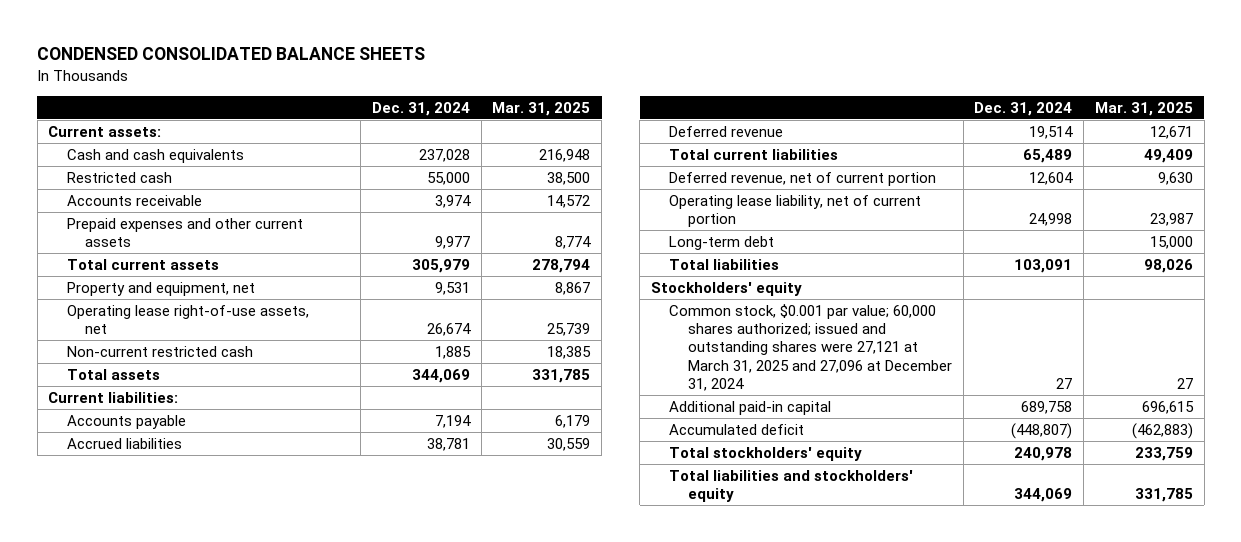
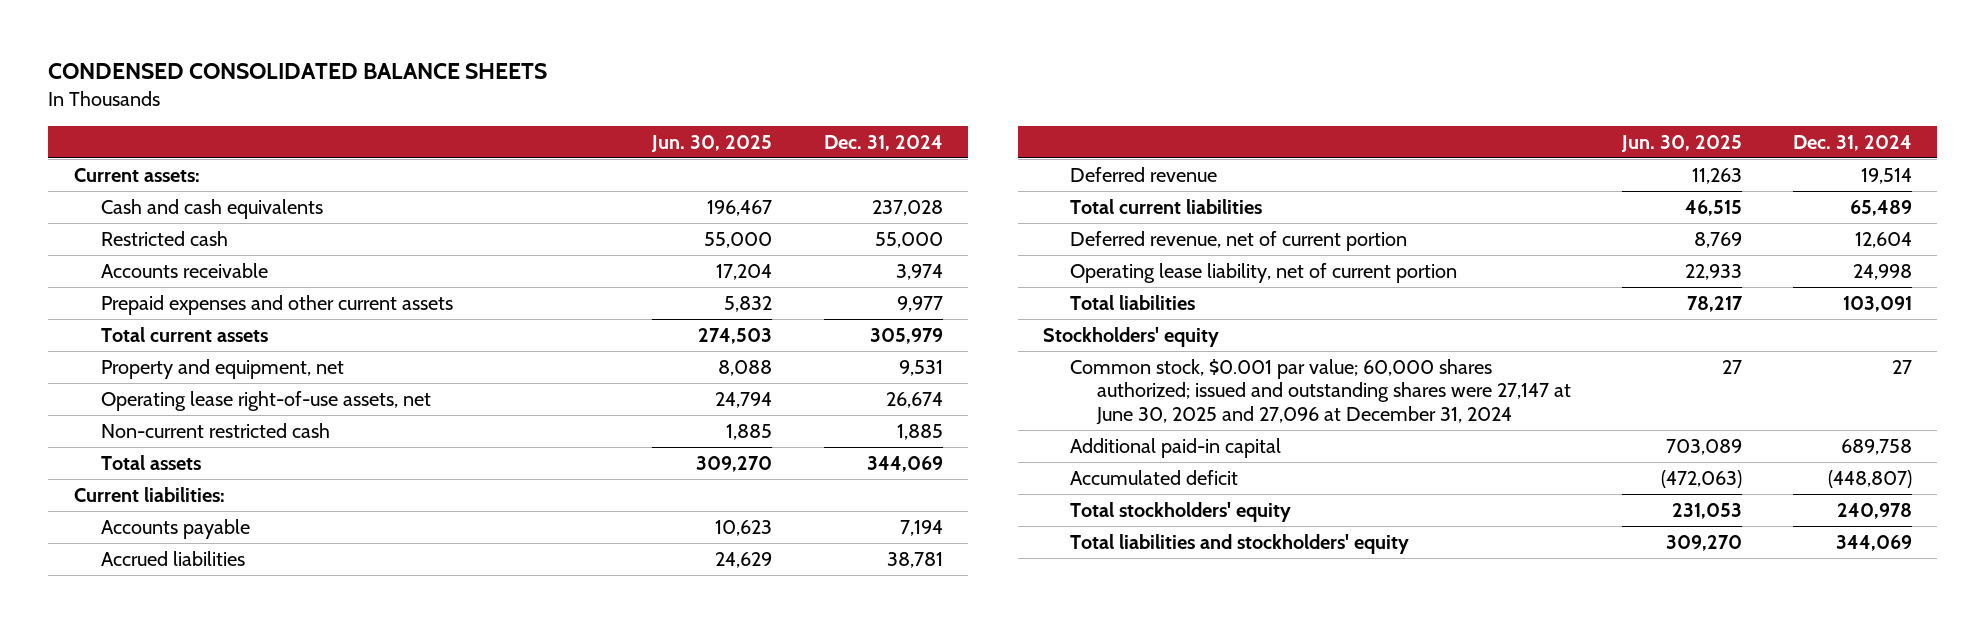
[492,101,591,116] Mar. 31, 2025 -> none
none -> [651,134,773,152] Jun. 30, 2025
[669,235,775,250] Long-term debt -> none
[669,303,952,391] Common stock, $0.001 par value; 60,000 shares authorized; issued and outstanding shares were 27,121 at March 31, 2025 and 27,096 at December 31, 2024 -> [1070,358,1571,425] Common stock, $0.001 par value; 60,000 shares authorized; issued and outstanding shares were 27,147 at June 30, 2025 and 27,096 at December 31, 2024

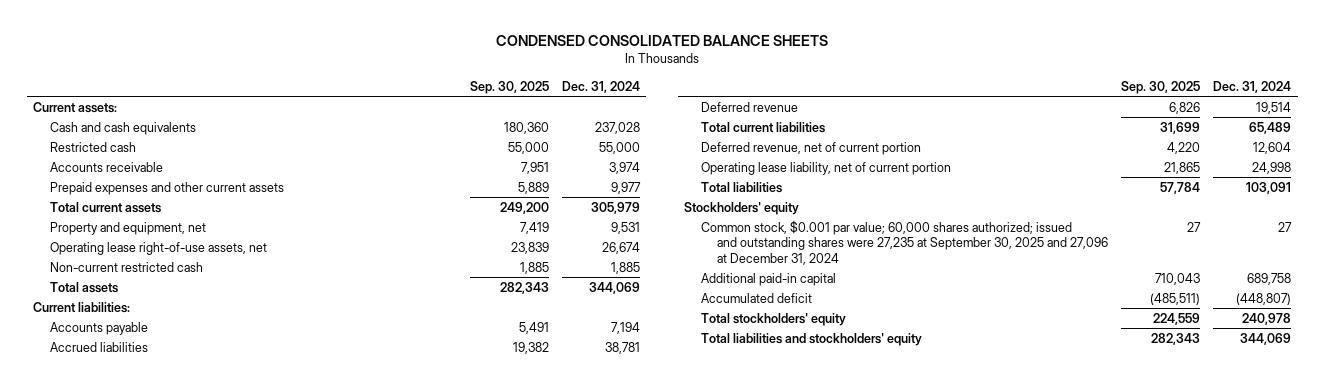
[651,134,773,152] Jun. 30, 2025 -> none
none -> [470,80,550,94] Sep. 30, 2025
[1070,358,1571,425] Common stock, $0.001 par value; 60,000 shares authorized; issued and outstanding shares were 27,147 at June 30, 2025 and 27,096 at December 31, 2024 -> [700,219,1109,265] Common stock, $0.001 par value; 60,000 shares authorized; issued and outstanding shares were 27,235 at September 30, 2025 and 27,096 at December 31, 2024

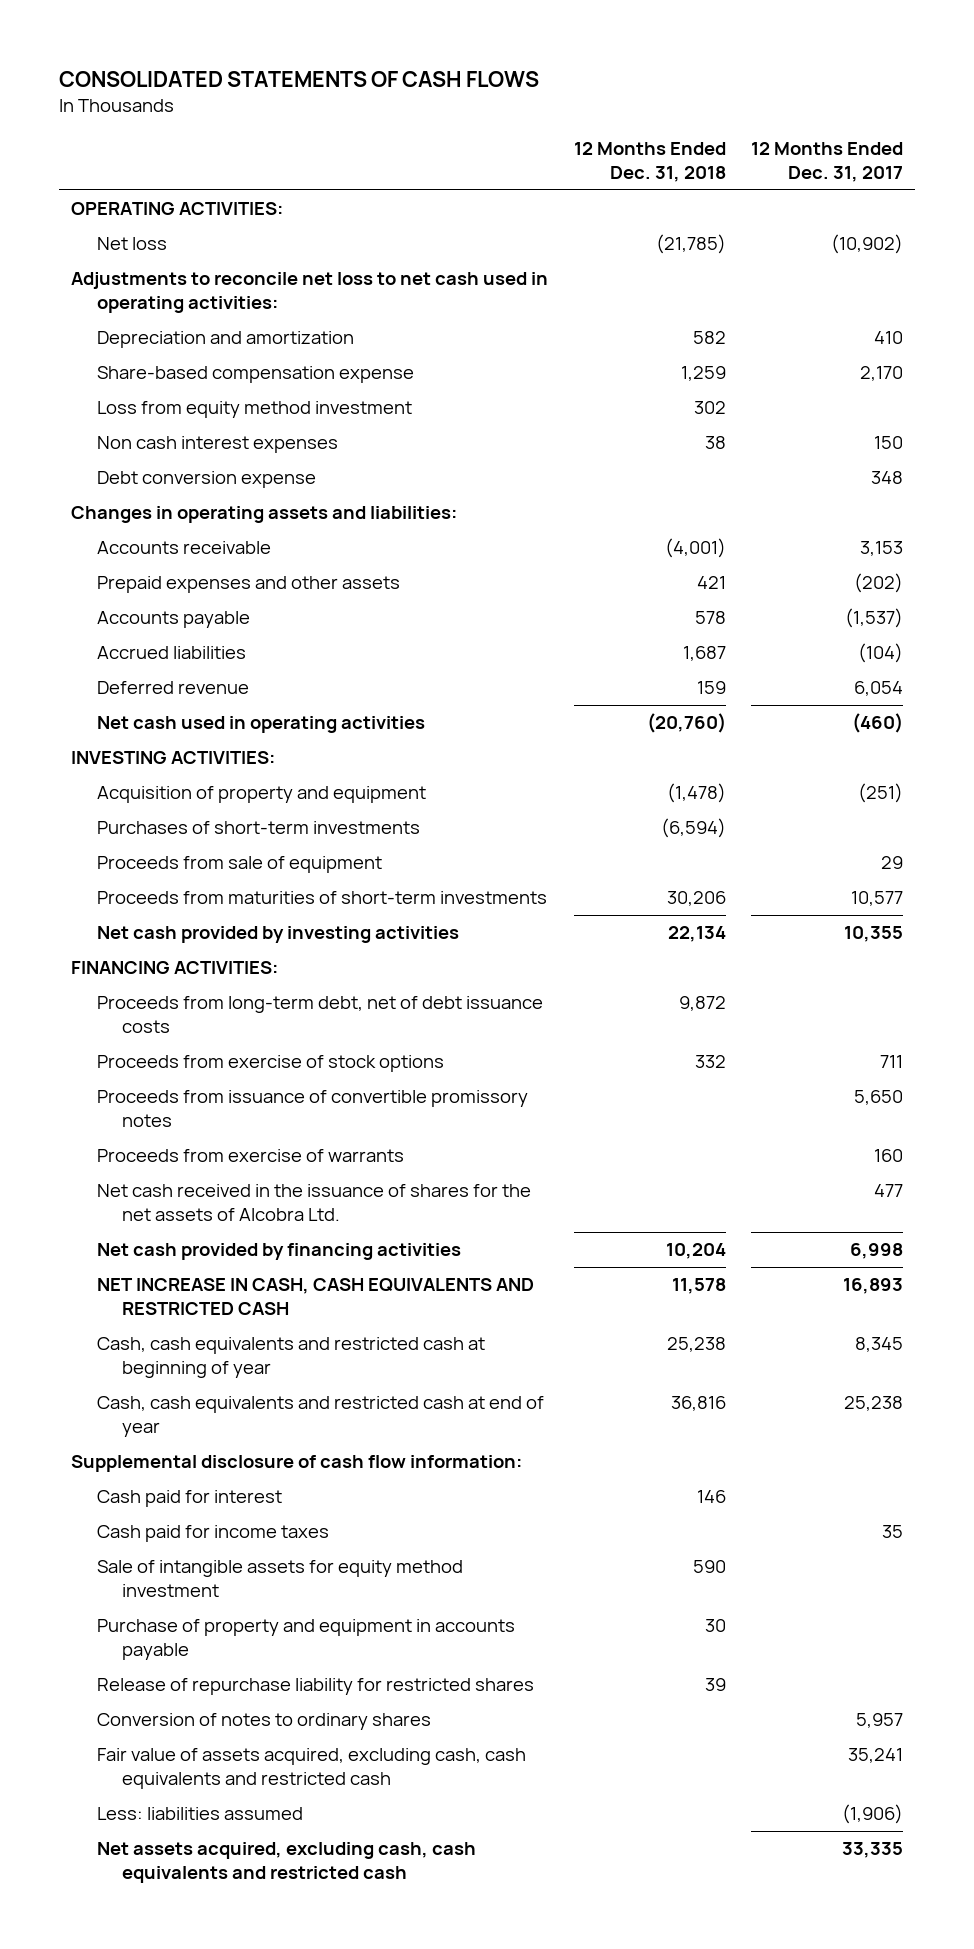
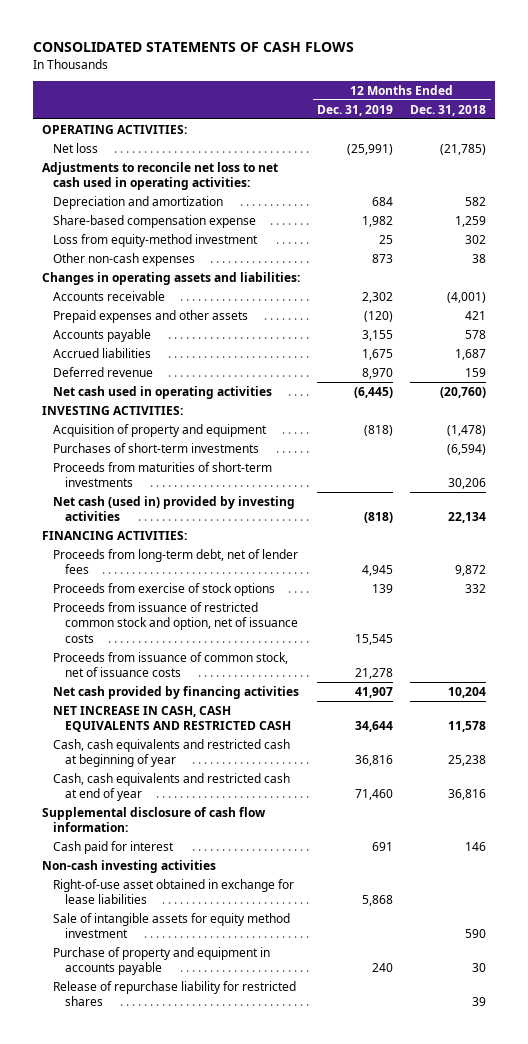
[750,142,903,182] 12 Months Ended Dec. 31, 2017 -> none
none -> [317,104,394,116] Dec. 31, 2019
[96,471,316,489] Debt conversion expense -> none
[96,401,412,419] Loss from equity method investment -> [53,233,259,247] Loss from equity-method investment
[96,436,338,454] Non cash interest expenses -> [53,252,196,266] Other non-cash expenses
[96,856,382,874] Proceeds from sale of equipment -> none
[96,926,459,944] Net cash provided by investing activities -> [53,495,296,522] Net cash (used in) provided by investing activities
[96,996,543,1033] Proceeds from long-term debt, net of debt issuance costs -> [53,548,299,575] Proceeds from long-term debt, net of lender fees
[96,1090,528,1127] Proceeds from issuance of convertible promissory notes -> none
[96,1149,404,1163] Proceeds from exercise of warrants -> none
none -> [53,601,298,643] Proceeds from issuance of restricted common stock and option, net of issuance costs
[96,1184,531,1221] Net cash received in the issuance of shares for the net assets of Alcobra Ltd. -> [53,651,289,678] Proceeds from issuance of common stock, net of issuance costs
[96,1525,329,1543] Cash paid for income taxes -> none
none -> [41,859,216,873] Non-cash investing activities
none -> [53,878,295,905] Right-of-use asset obtained in exchange for lease liabilities
[96,1713,431,1731] Conversion of notes to ordinary shares -> none
[96,1748,526,1789] Fair value of assets acquired, excluding cash, cash equivalents and restricted cash -> none
[96,1807,303,1821] Less: liabilities assumed -> none
[96,1842,476,1883] Net assets acquired, excluding cash, cash equivalents and restricted cash -> none

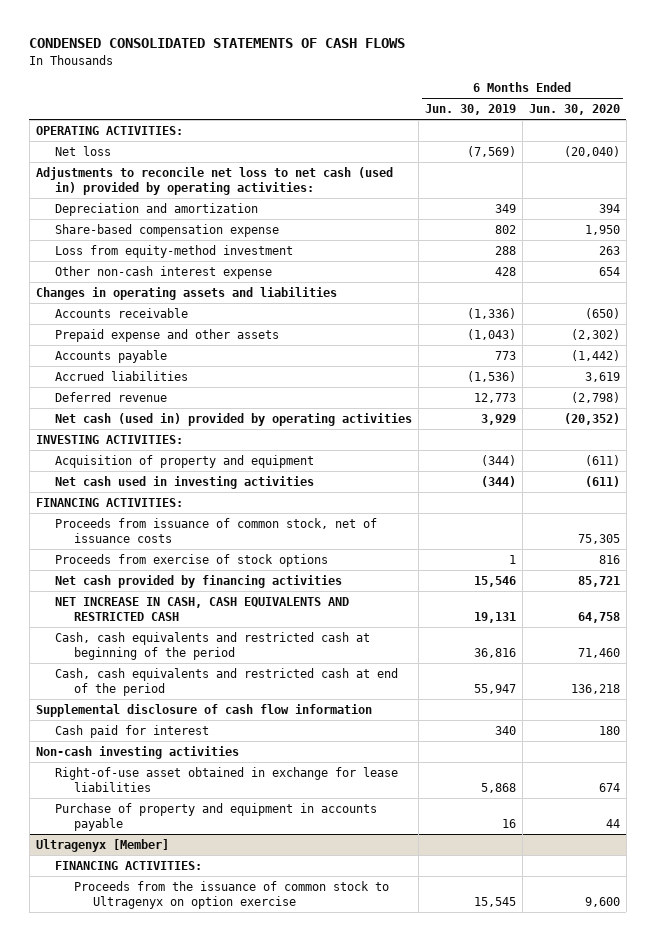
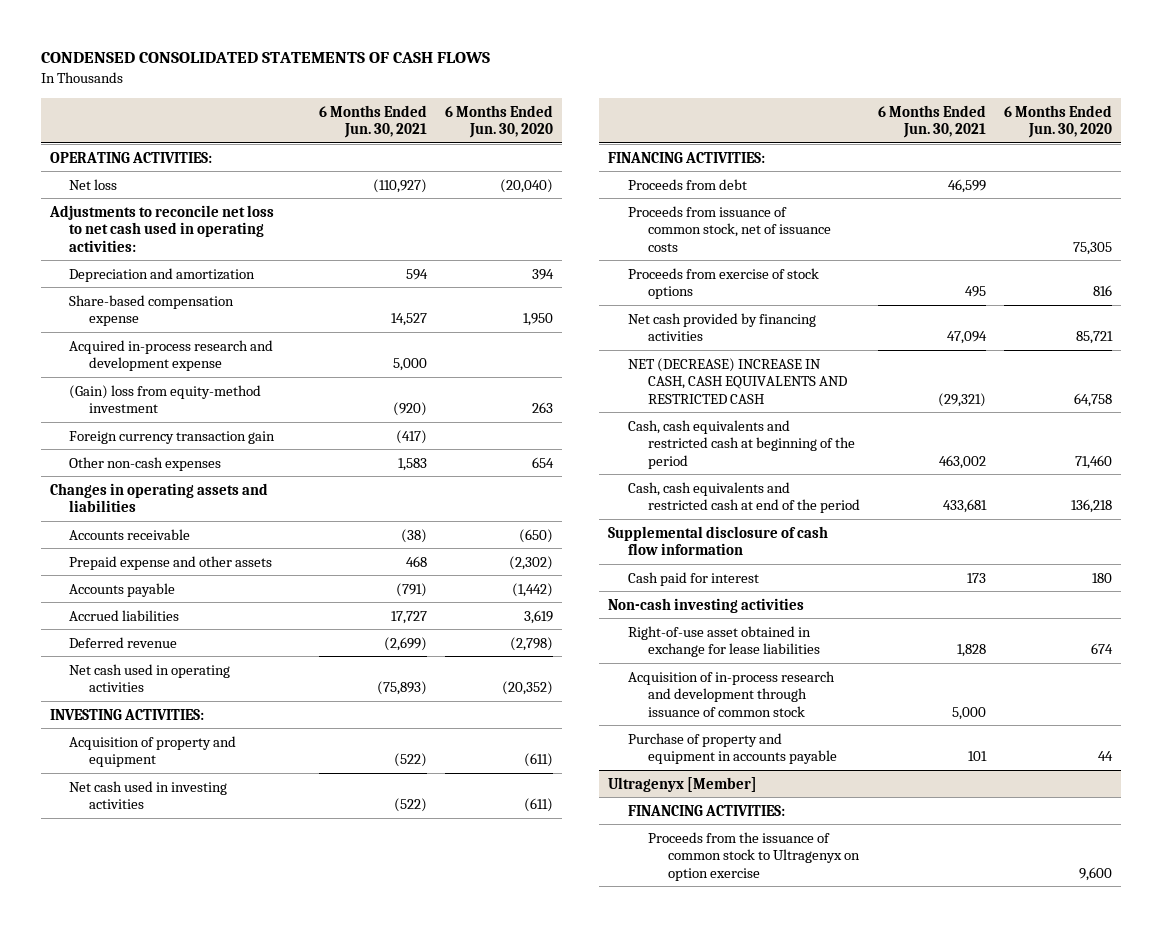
[424,104,516,116] Jun. 30, 2019 -> none
none -> [319,104,428,139] 6 Months Ended Jun. 30, 2021
[35,167,393,196] Adjustments to reconcile net loss to net cash (used in) provided by operating activities: -> [48,204,274,252] Adjustments to reconcile net loss to net cash used in operating activities:
none -> [69,339,274,372] Acquired in-process research and development expense
[55,245,294,259] Loss from equity-method investment -> [69,384,262,414] (Gain) loss from equity-method investment
none -> [69,430,276,444] Foreign currency transaction gain
[55,266,273,280] Other non-cash interest expense -> [69,456,222,471] Other non-cash expenses
[55,413,413,427] Net cash (used in) provided by operating activities -> [69,663,231,693] Net cash used in operating activities
none -> [627,178,747,190] Proceeds from debt
[55,597,350,622] NET INCREASE IN CASH, CASH EQUIVALENTS AND RESTRICTED CASH -> [627,357,847,404] NET (DECREASE) INCREASE IN CASH, CASH EQUIVALENTS AND RESTRICTED CASH
none -> [627,670,835,717] Acquisition of in-process research and development through issuance of common stock

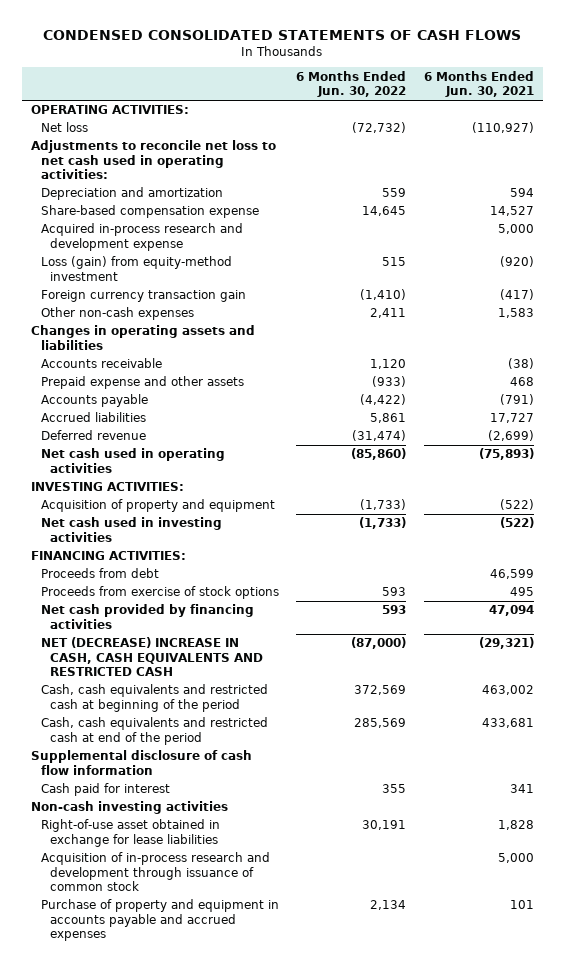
[445,104,554,139] 6 Months Ended Jun. 30, 2020 -> none
none -> [296,70,407,98] 6 Months Ended Jun. 30, 2022
[69,384,262,414] (Gain) loss from equity-method investment -> [40,256,232,281] Loss (gain) from equity-method investment
[627,205,831,252] Proceeds from issuance of common stock, net of issuance costs -> none
[966,572,986,583] 173 -> [509,784,534,794] 341
[608,776,758,792] Ultragenyx [Member] -> none
[627,804,785,816] FINANCING ACTIVITIES: -> none
[647,831,860,881] Proceeds from the issuance of common stock to Ultragenyx on option exercise -> none
[627,732,837,765] Purchase of property and equipment in accounts payable -> [40,899,279,942] Purchase of property and equipment in accounts payable and accrued expenses

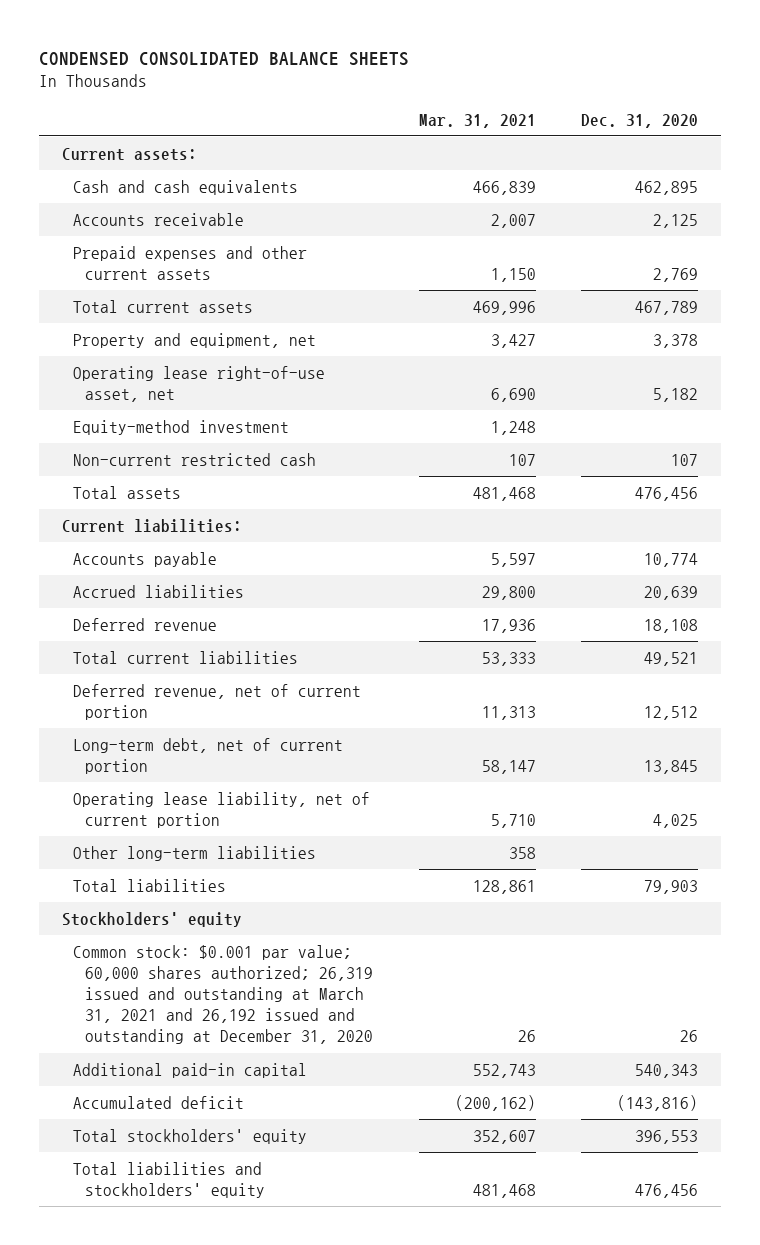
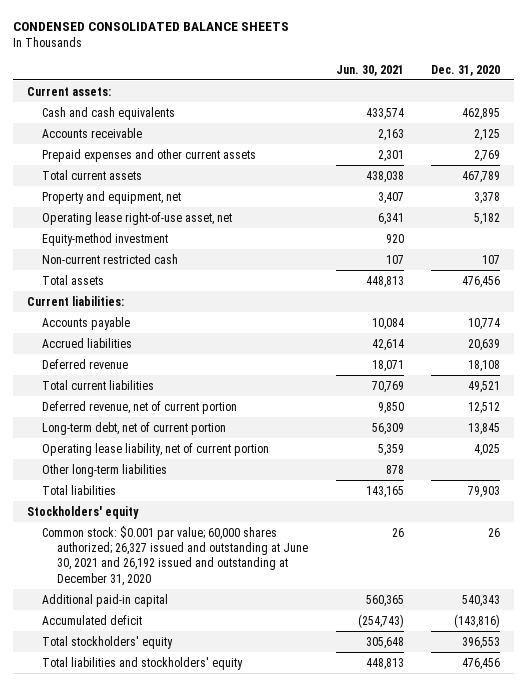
[418,113,536,128] Mar. 31, 2021 -> none
none -> [335,64,404,76] Jun. 30, 2021
[73,944,373,1045] Common stock: $0.001 par value; 60,000 shares authorized; 26,319 issued and outstanding at March 31, 2021 and 26,192 issued and outstanding at December 31, 2020 -> [41,525,308,586] Common stock: $0.001 par value; 60,000 shares authorized; 26,327 issued and outstanding at June 30, 2021 and 26,192 issued and outstanding at December 31, 2020

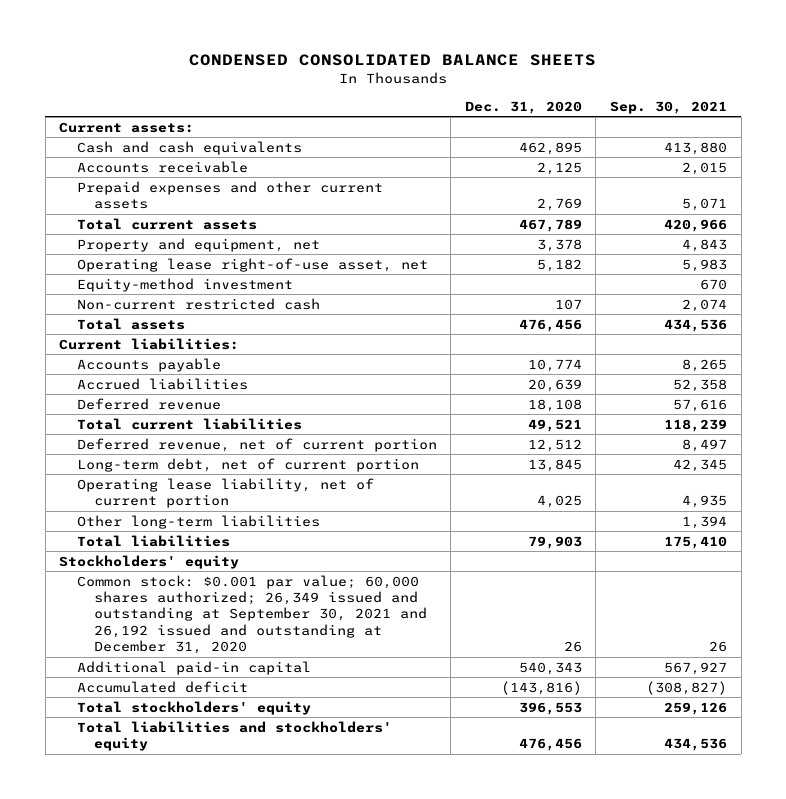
[335,64,404,76] Jun. 30, 2021 -> none
none -> [609,100,727,114] Sep. 30, 2021
[41,525,308,586] Common stock: $0.001 par value; 60,000 shares authorized; 26,327 issued and outstanding at June 30, 2021 and 26,192 issued and outstanding at December 31, 2020 -> [76,574,428,655] Common stock: $0.001 par value; 60,000 shares authorized; 26,349 issued and outstanding at September 30, 2021 and 26,192 issued and outstanding at December 31, 2020

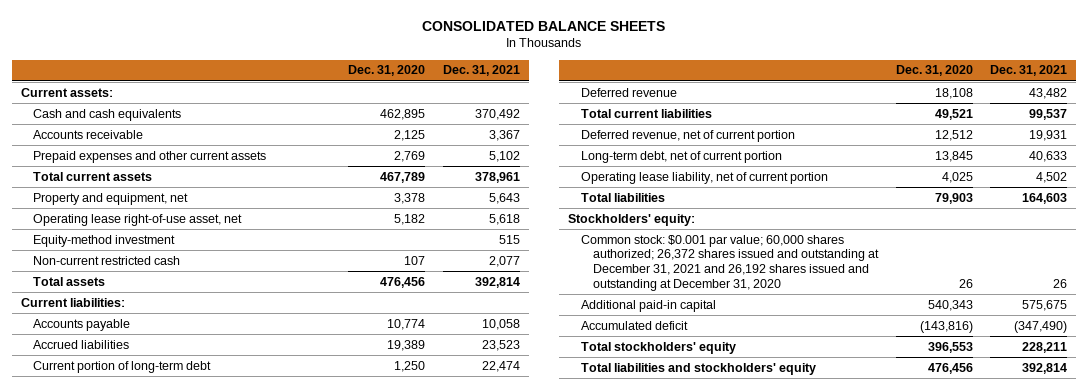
[189,54,597,67] CONDENSED CONSOLIDATED BALANCE SHEETS -> [421,20,665,31] CONSOLIDATED BALANCE SHEETS
[609,100,727,114] Sep. 30, 2021 -> none
none -> [442,65,520,77] Dec. 31, 2021
[527,378,582,392] 20,639 -> [386,339,425,351] 19,389
none -> [32,360,211,373] Current portion of long-term debt
[76,514,320,529] Other long-term liabilities -> none
[59,554,240,569] Stockholders' equity -> [568,213,696,226] Stockholders' equity:
[76,574,428,655] Common stock: $0.001 par value; 60,000 shares authorized; 26,349 issued and outstanding at September 30, 2021 and 26,192 issued and outstanding at December 31, 2020 -> [580,234,879,291] Common stock: $0.001 par value; 60,000 shares authorized; 26,372 shares issued and outstanding at December 31, 2021 and 26,192 shares issued and outstanding at December 31, 2020

